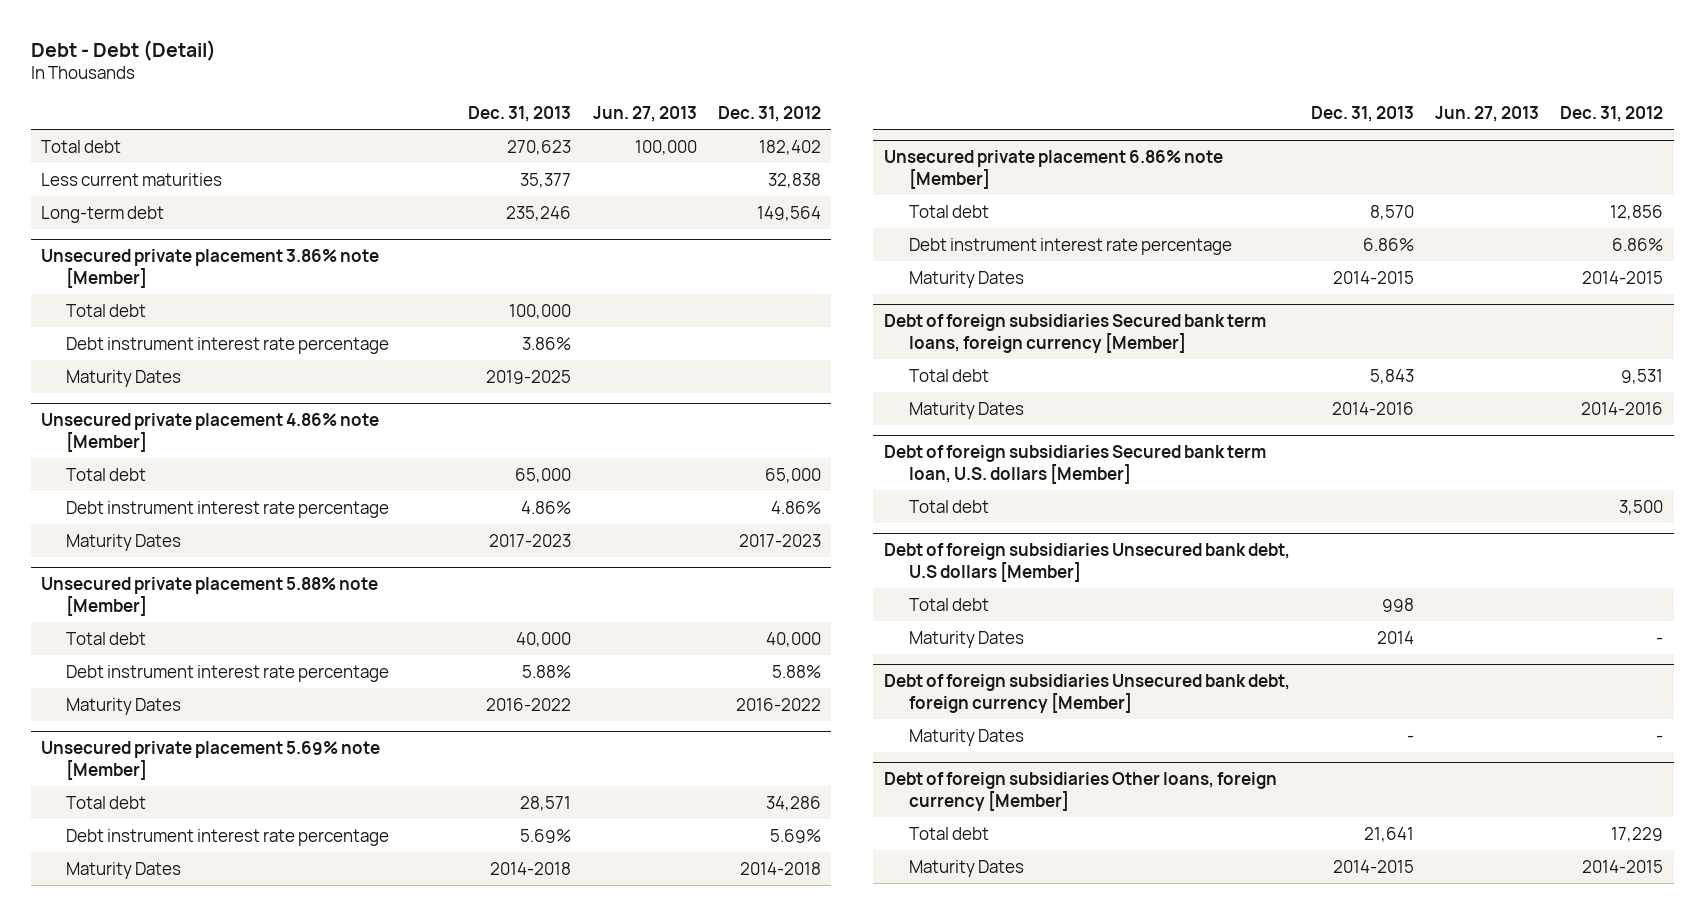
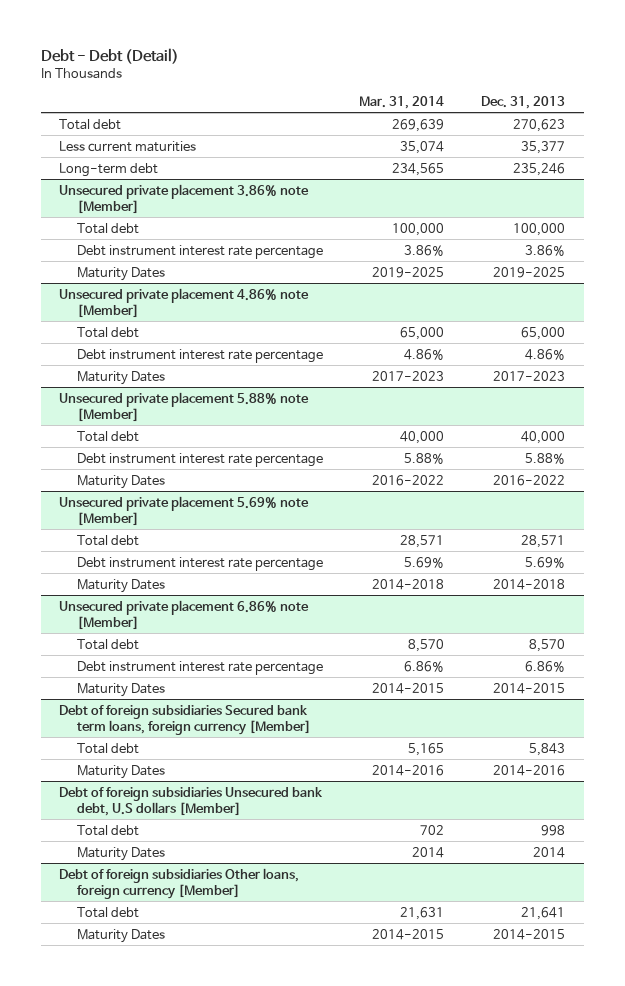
[592,105,697,122] Jun. 27, 2013 -> none
[717,105,821,122] Dec. 31, 2012 -> none
none -> [359,96,445,110] Mar. 31, 2014
[883,445,1266,484] Debt of foreign subsidiaries Secured bank term loan, U.S. dollars [Member] -> none
[908,499,989,513] Total debt -> none
[883,674,1290,713] Debt of foreign subsidiaries Unsecured bank debt, foreign currency [Member] -> none
[908,728,1024,746] Maturity Dates -> none

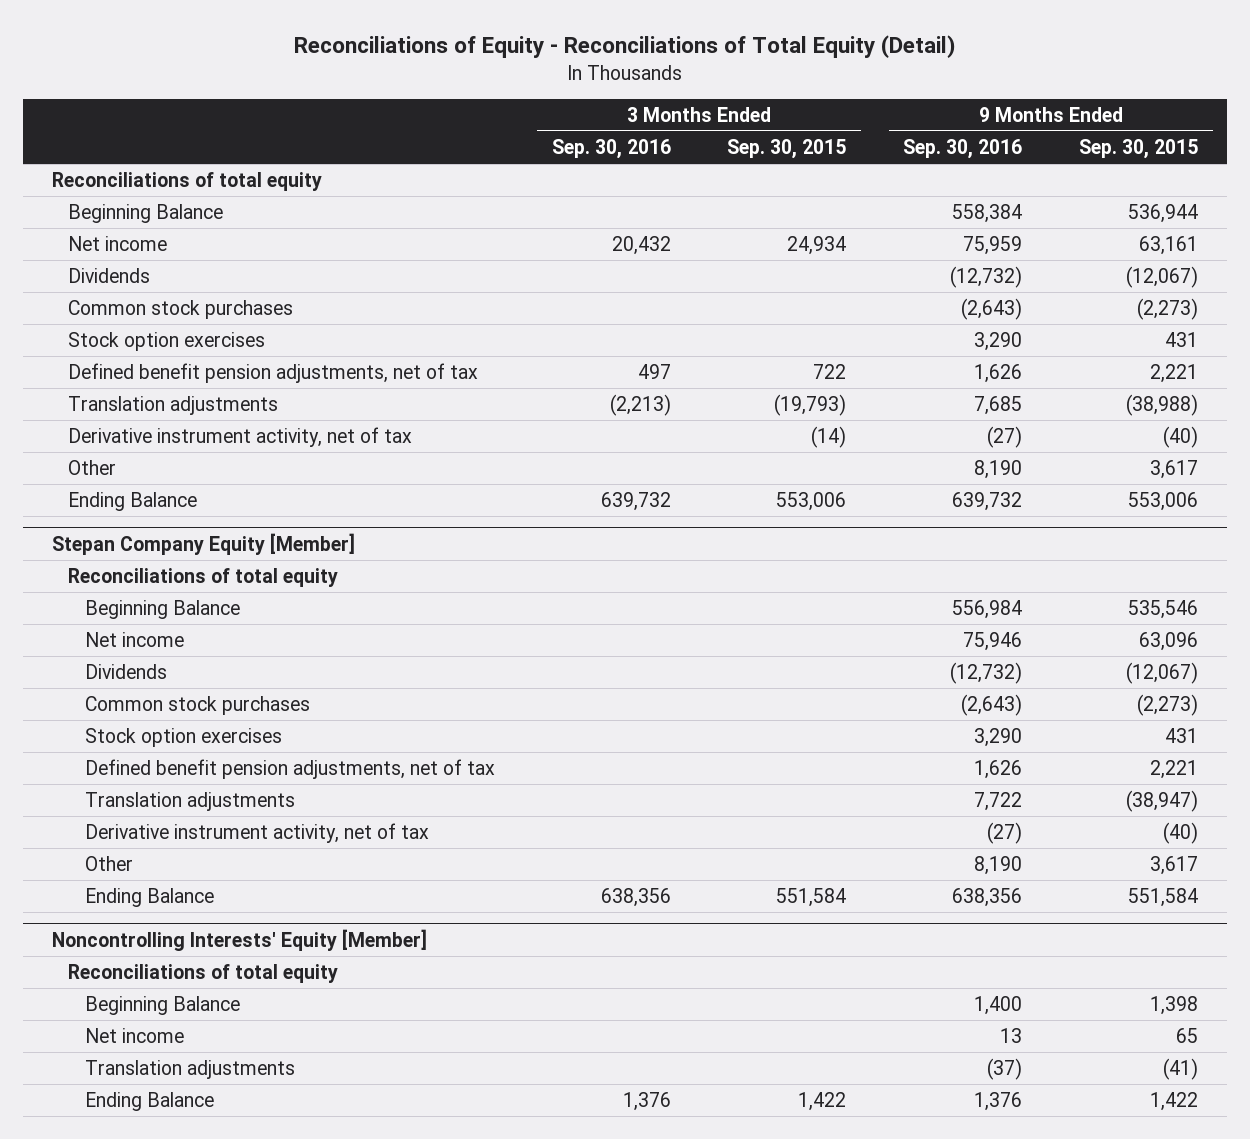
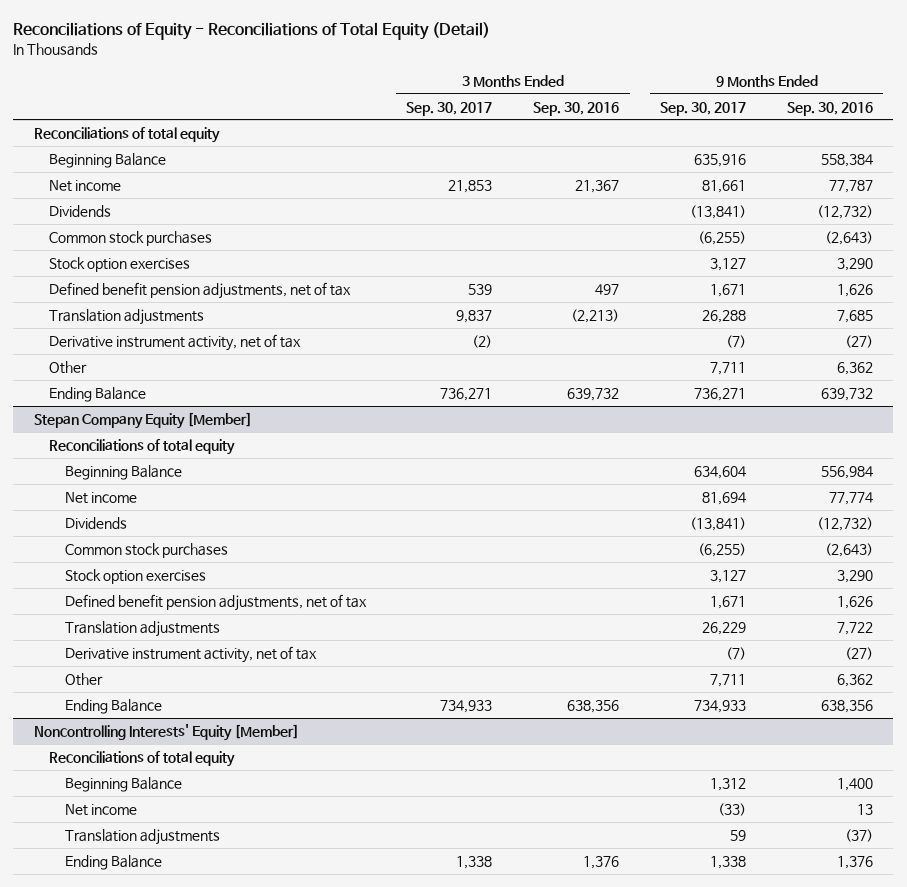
[727,138,847,159] Sep. 30, 2015 -> none
[1079,138,1199,159] Sep. 30, 2015 -> none
none -> [406,101,493,116] Sep. 30, 2017
none -> [660,101,747,116] Sep. 30, 2017
[611,235,671,255] 20,432 -> [575,179,620,193] 21,367
[963,235,1023,255] 75,959 -> [829,179,874,193] 77,787
[974,459,1023,479] 8,190 -> [837,361,874,375] 6,362
[963,631,1023,651] 75,946 -> [829,491,874,505] 77,774
[974,855,1023,875] 8,190 -> [837,673,874,687] 6,362

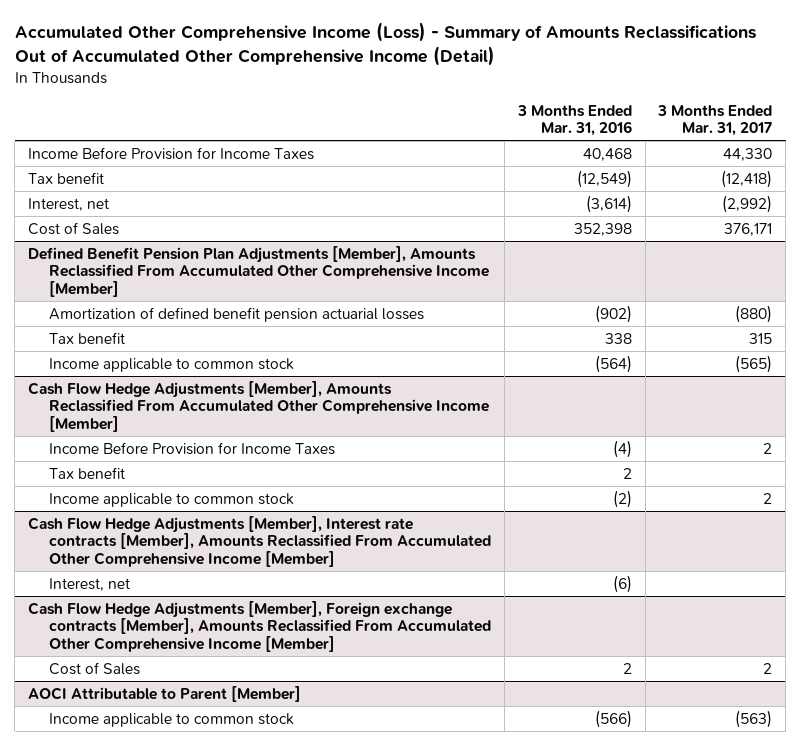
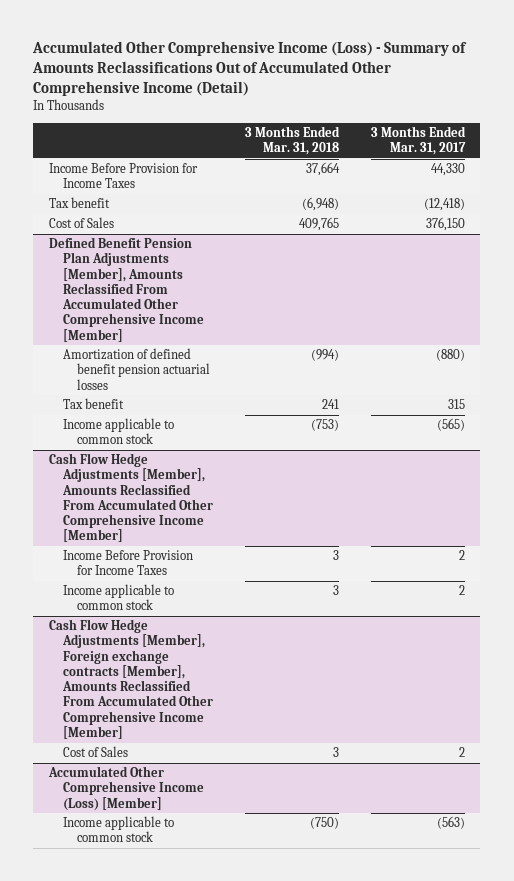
[516,104,632,137] 3 Months Ended Mar. 31, 2016 -> none
none -> [244,125,340,156] 3 Months Ended Mar. 31, 2018
[27,197,109,211] Interest, net -> none
[724,222,773,236] 376,171 -> [425,217,465,232] 376,150
[49,466,126,479] Tax benefit -> none
[27,515,492,567] Cash Flow Hedge Adjustments [Member], Interest rate contracts [Member], Amounts Reclassified From Accumulated Other Comprehensive Income [Member] -> none
[49,577,131,591] Interest, net -> none
[27,685,301,702] AOCI Attributable to Parent [Member] -> [48,766,205,811] Accumulated Other Comprehensive Income (Loss) [Member]

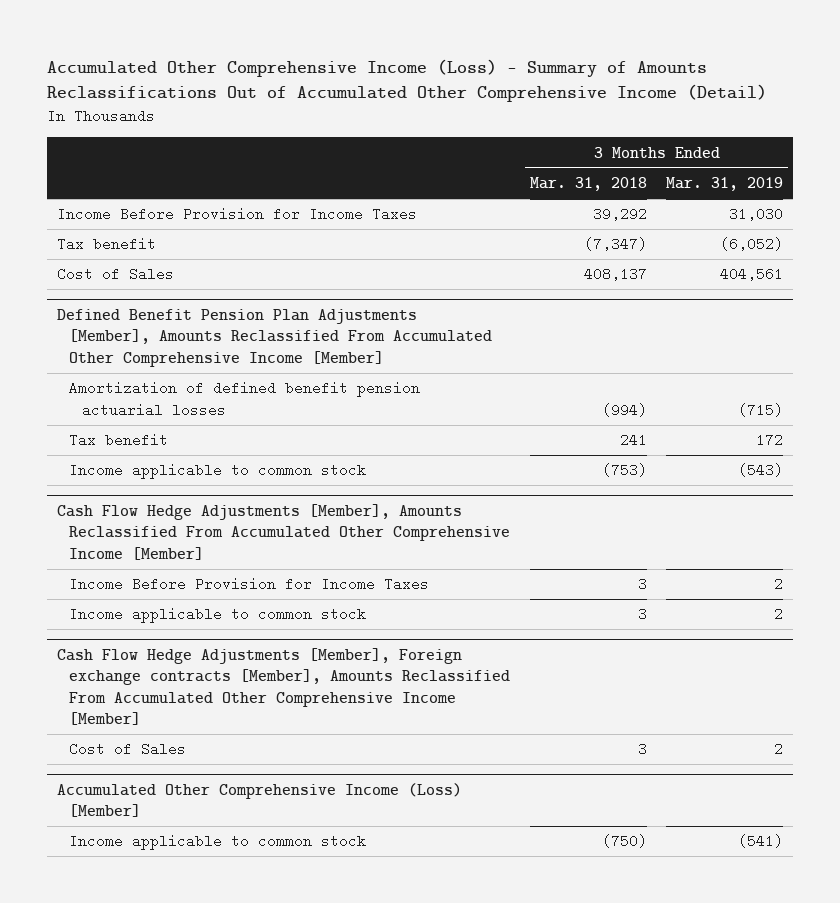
[370,125,466,156] 3 Months Ended Mar. 31, 2017 -> none
none -> [666,176,784,191] Mar. 31, 2019
[305,162,340,177] 37,664 -> [592,207,647,222] 39,292
[301,197,339,212] (6,948) -> [583,237,647,252] (7,347)
[298,217,339,232] 409,765 -> [583,267,647,282] 408,137

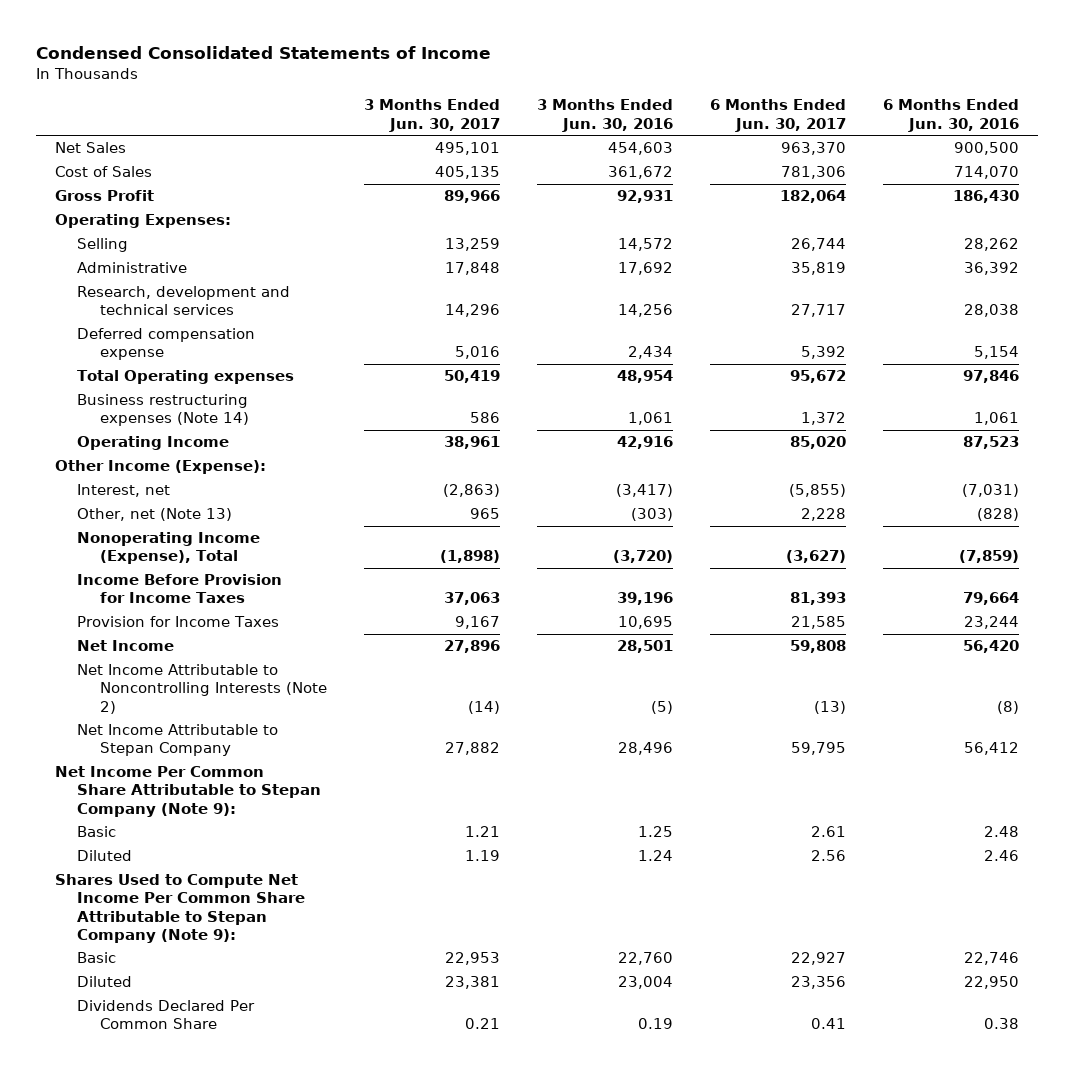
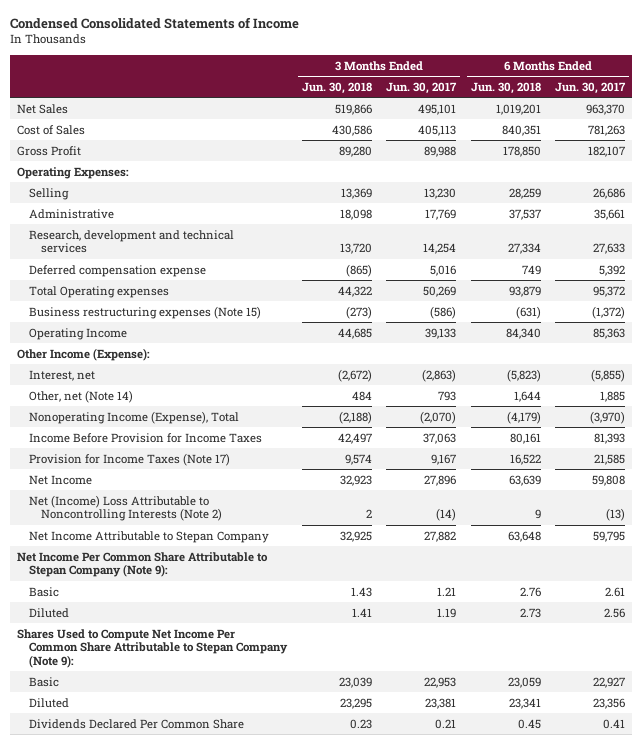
[537,99,674,132] 3 Months Ended Jun. 30, 2016 -> none
[883,99,1020,132] 6 Months Ended Jun. 30, 2016 -> none
none -> [301,81,372,94] Jun. 30, 2018
none -> [470,81,541,94] Jun. 30, 2018
[435,166,501,180] 405,135 -> [418,124,457,136] 405,113
[781,166,847,180] 781,306 -> [587,124,625,136] 781,263
[444,190,501,204] 89,966 -> [424,145,457,157] 89,988
[780,190,847,204] 182,064 -> [587,145,625,157] 182,107
[445,238,501,252] 13,259 -> [424,187,457,199] 13,230
[791,238,847,252] 26,744 -> [592,187,625,199] 26,686
[445,262,501,276] 17,848 -> [425,208,457,220] 17,769
[791,262,847,276] 35,819 -> [593,208,625,220] 35,661
[445,304,501,318] 14,296 -> [423,243,457,255] 14,254
[791,304,847,318] 27,717 -> [592,243,625,255] 27,633
[444,370,501,384] 50,419 -> [423,285,457,297] 50,269
[790,370,847,384] 95,672 -> [592,285,625,297] 95,372
[77,394,250,427] Business restructuring expenses (Note 14) -> [29,305,262,319] Business restructuring expenses (Note 15)
[470,412,501,424] 586 -> [430,305,457,319] (586)
[801,412,847,426] 1,372 -> [591,305,625,319] (1,372)
[444,436,501,450] 38,961 -> [425,327,457,339] 39,133
[790,436,847,450] 85,020 -> [592,327,625,339] 85,363
[77,508,233,522] Other, net (Note 13) -> [29,389,134,403] Other, net (Note 14)
[470,508,501,520] 965 -> [438,390,457,401] 793
[801,508,847,522] 2,228 -> [599,390,625,402] 1,885
[440,550,501,564] (1,898) -> [420,410,457,424] (2,070)
[786,550,847,564] (3,627) -> [589,410,625,424] (3,970)
[77,616,280,628] Provision for Income Taxes -> [29,452,231,466] Provision for Income Taxes (Note 17)
[77,664,328,714] Net Income Attributable to Noncontrolling Interests (Note 2) -> [29,494,223,522] Net (Income) Loss Attributable to Noncontrolling Interests (Note 2)

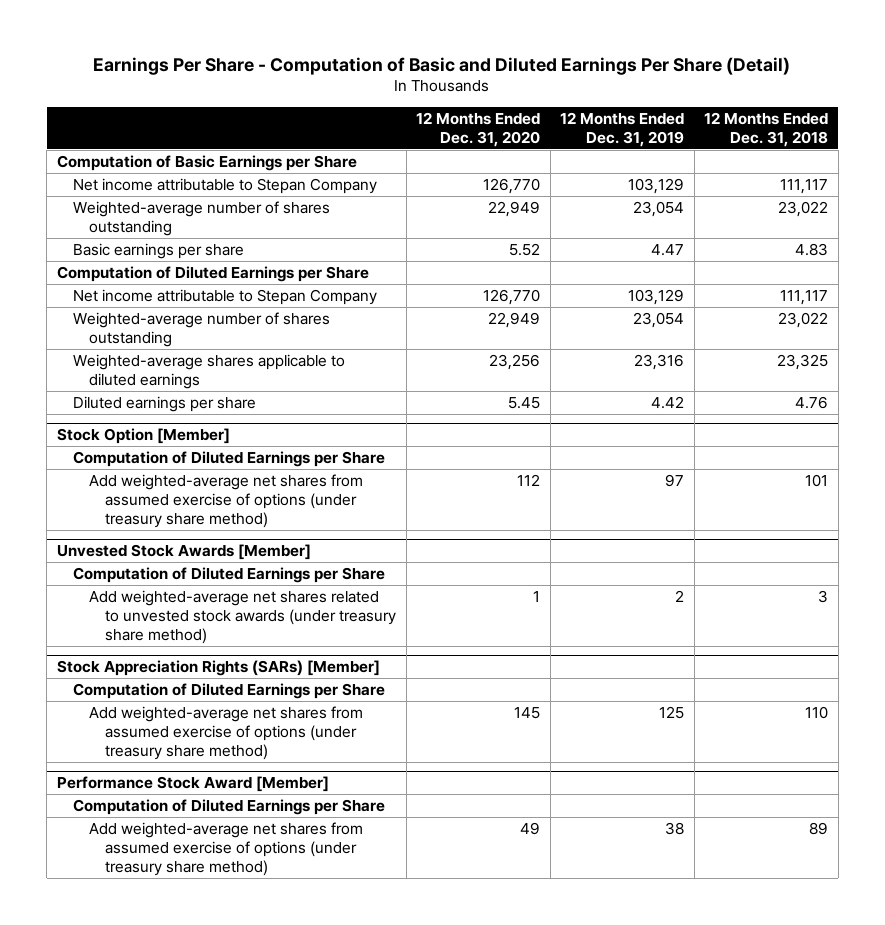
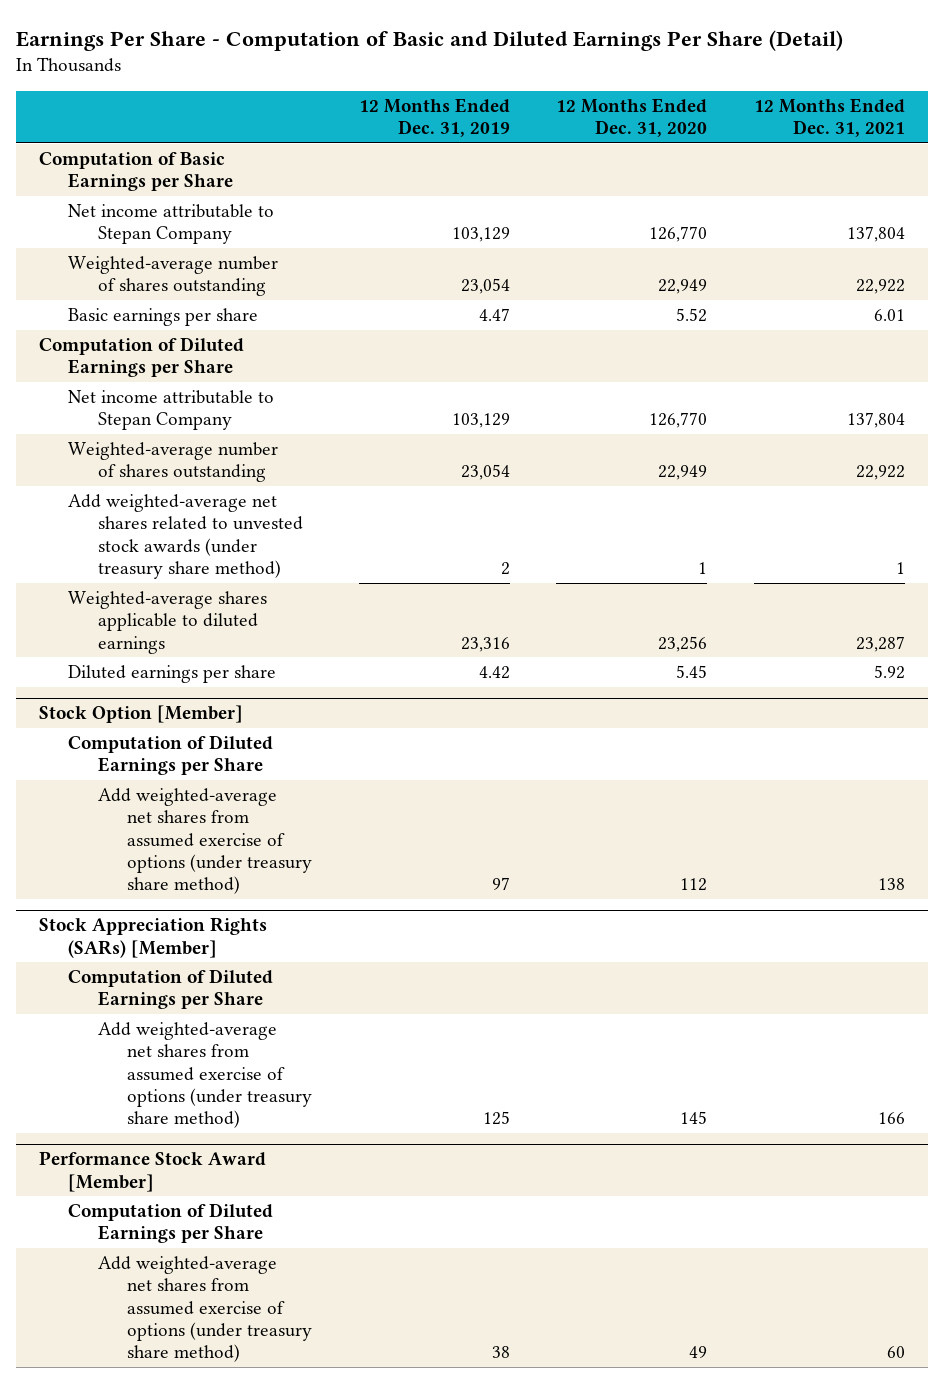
[704,111,829,147] 12 Months Ended Dec. 31, 2018 -> none
none -> [753,97,905,138] 12 Months Ended Dec. 31, 2021
none -> [68,494,303,579] Add weighted-average net shares related to unvested stock awards (under treasury share method)
[56,544,311,561] Unvested Stock Awards [Member] -> none
[72,566,385,583] Computation of Diluted Earnings per Share -> none
[88,589,396,644] Add weighted-average net shares related to unvested stock awards (under treasury share method) -> none

